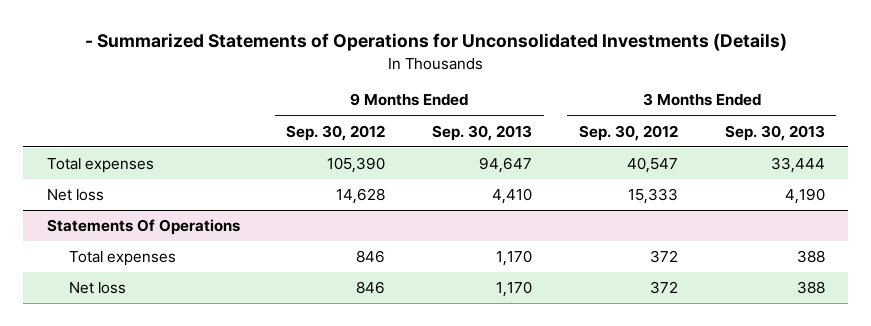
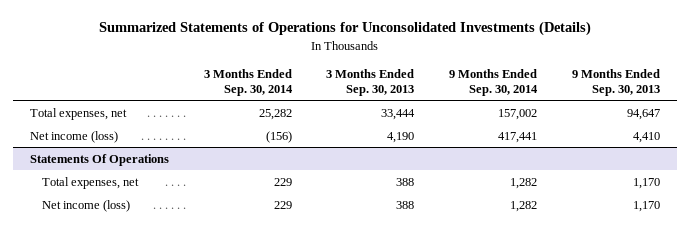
[84,33,787,52] - Summarized Statements of Operations for Unconsolidated Investments (Details) -> [98,21,591,37] Summarized Statements of Operations for Unconsolidated Investments (Details)
[286,124,386,141] Sep. 30, 2012 -> none
[578,124,678,141] Sep. 30, 2012 -> none
none -> [203,68,293,96] 3 Months Ended Sep. 30, 2014
none -> [448,68,538,96] 9 Months Ended Sep. 30, 2014
[46,158,154,174] Total expenses -> [30,107,128,120] Total expenses, net
[46,189,104,202] Net loss -> [30,130,119,143] Net income (loss)
[68,251,176,267] Total expenses -> [42,176,140,189] Total expenses, net
[68,282,126,295] Net loss -> [42,199,131,212] Net income (loss)

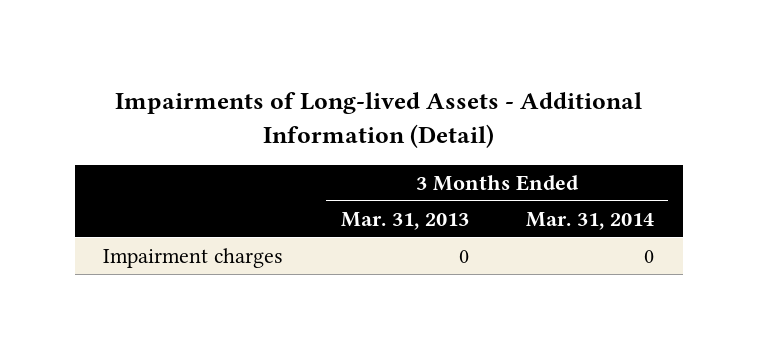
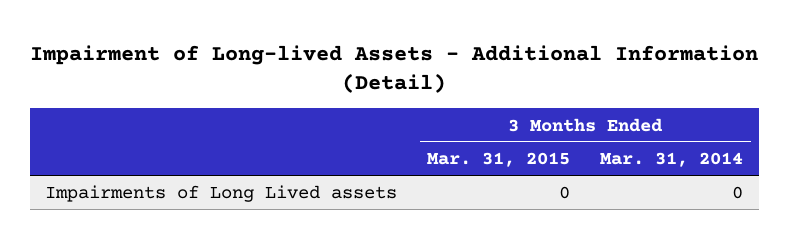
[114,91,642,148] Impairments of Long-lived Assets - Additional Information (Detail) -> [30,44,759,94] Impairment of Long-lived Assets - Additional Information (Detail)
[340,211,469,230] Mar. 31, 2013 -> none
none -> [427,151,571,167] Mar. 31, 2015
[103,248,284,269] Impairment charges -> [44,185,397,203] Impairments of Long Lived assets

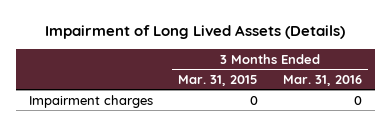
[30,44,759,94] Impairment of Long-lived Assets - Additional Information (Detail) -> [45,25,346,40] Impairment of Long Lived Assets (Details)
[600,151,744,167] Mar. 31, 2014 -> none
none -> [283,75,363,87] Mar. 31, 2016
[44,185,397,203] Impairments of Long Lived assets -> [28,94,153,108] Impairment charges

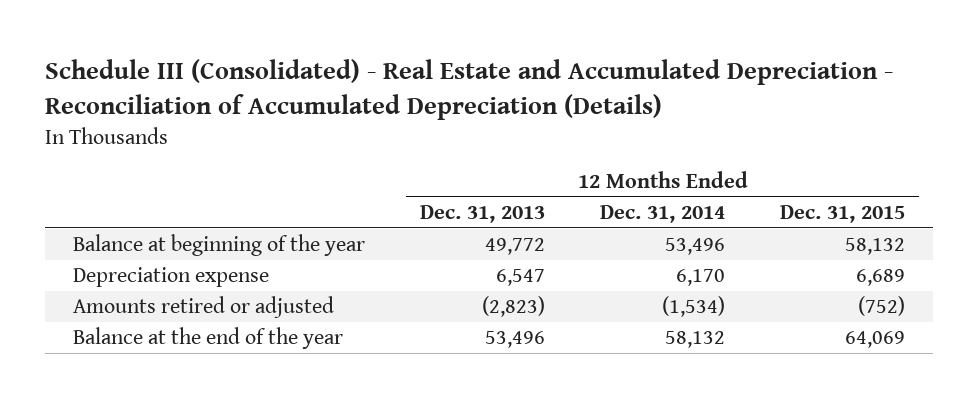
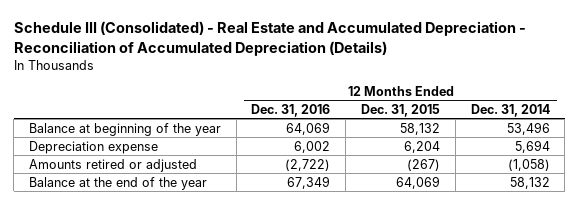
[419,204,545,223] Dec. 31, 2013 -> none
none -> [251,103,331,117] Dec. 31, 2016
[676,269,726,287] 6,170 -> [514,139,550,153] 5,694
[856,269,906,287] 6,689 -> [404,140,441,153] 6,204
[662,296,726,318] (1,534) -> [507,158,550,171] (1,058)
[858,296,906,317] (752) -> [407,158,441,171] (267)

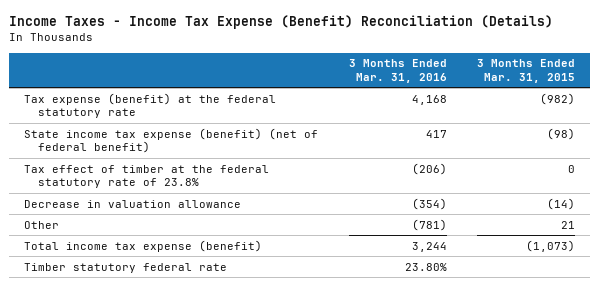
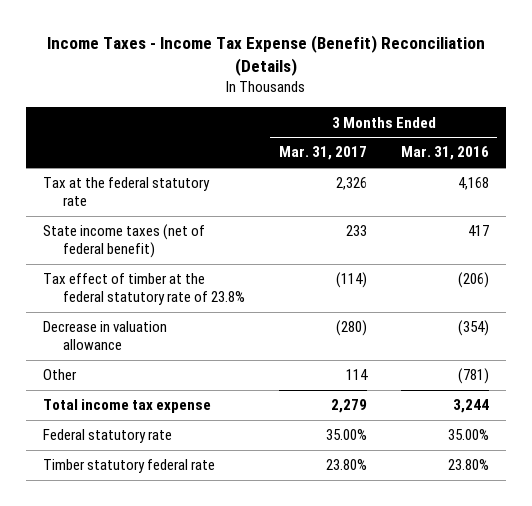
[476,59,575,83] 3 Months Ended Mar. 31, 2015 -> none
none -> [278,146,367,161] Mar. 31, 2017
[24,92,277,119] Tax expense (benefit) at the federal statutory rate -> [42,177,210,207] Tax at the federal statutory rate
[24,127,319,154] State income tax expense (benefit) (net of federal benefit) -> [42,224,205,259] State income taxes (net of federal benefit)
[24,239,263,252] Total income tax expense (benefit) -> [42,399,211,414] Total income tax expense
none -> [42,429,172,444] Federal statutory rate

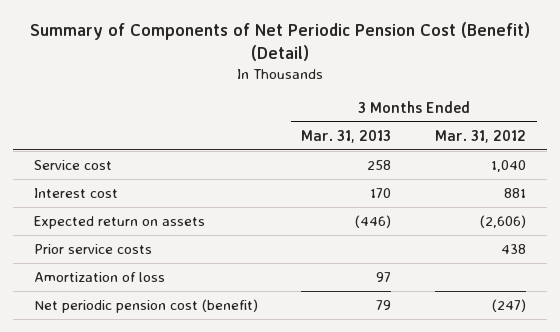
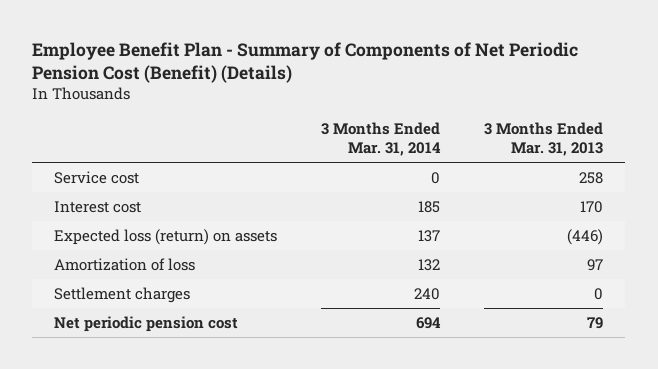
[29,21,530,61] Summary of Components of Net Periodic Pension Cost (Benefit) (Detail) -> [32,41,579,84] Employee Benefit Plan - Summary of Components of Net Periodic Pension Cost (Benefit) (Details)
[434,129,526,143] Mar. 31, 2012 -> none
none -> [321,122,442,157] 3 Months Ended Mar. 31, 2014
[34,244,153,255] Prior service costs -> none
[34,216,206,230] Expected return on assets -> [54,228,278,245] Expected loss (return) on assets
none -> [54,286,191,303] Settlement charges
[34,299,259,314] Net periodic pension cost (benefit) -> [54,315,239,332] Net periodic pension cost

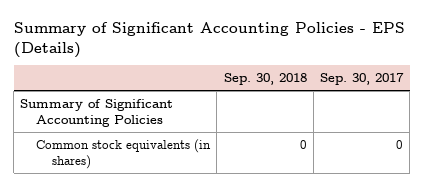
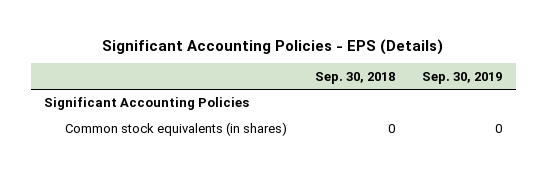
[13,22,405,58] Summary of Significant Accounting Policies - EPS (Details) -> [102,38,444,55] Significant Accounting Policies - EPS (Details)
[320,73,405,86] Sep. 30, 2017 -> none
none -> [422,71,503,84] Sep. 30, 2019
[20,99,174,128] Summary of Significant Accounting Policies -> [44,97,250,111] Significant Accounting Policies

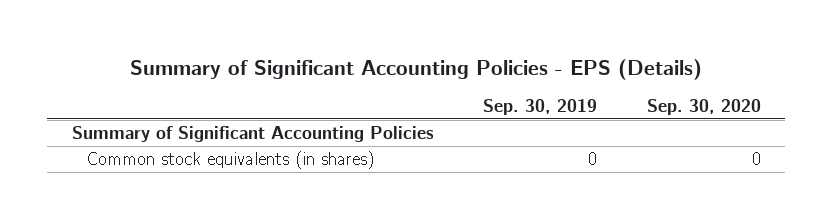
[102,38,444,55] Significant Accounting Policies - EPS (Details) -> [130,58,703,80] Summary of Significant Accounting Policies - EPS (Details)
[314,71,395,84] Sep. 30, 2018 -> none
none -> [646,98,761,115] Sep. 30, 2020
[44,97,250,111] Significant Accounting Policies -> [72,126,435,143] Summary of Significant Accounting Policies

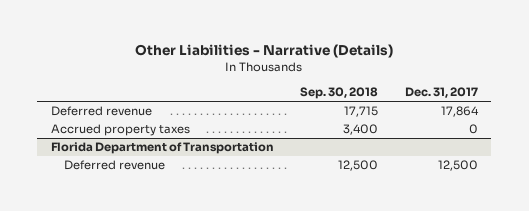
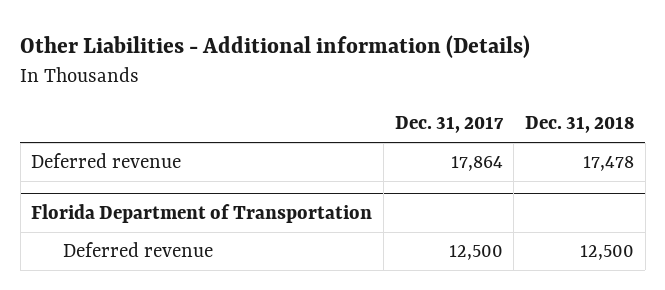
[135,44,394,59] Other Liabilities - Narrative (Details) -> [20,35,531,59] Other Liabilities - Additional information (Details)
[300,87,379,100] Sep. 30, 2018 -> none
none -> [525,115,635,133] Dec. 31, 2018
[50,124,190,137] Accrued property taxes -> none

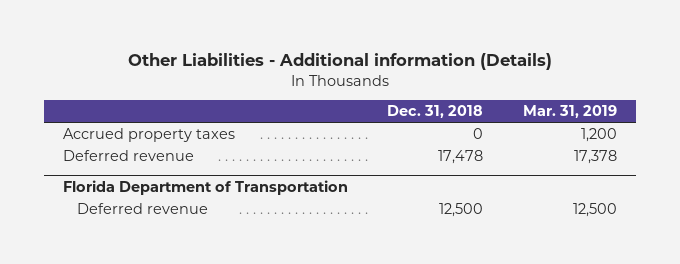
[394,115,504,133] Dec. 31, 2017 -> none
none -> [522,105,617,119] Mar. 31, 2019
none -> [63,128,236,143] Accrued property taxes

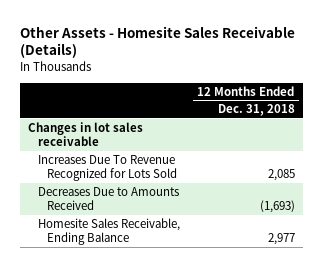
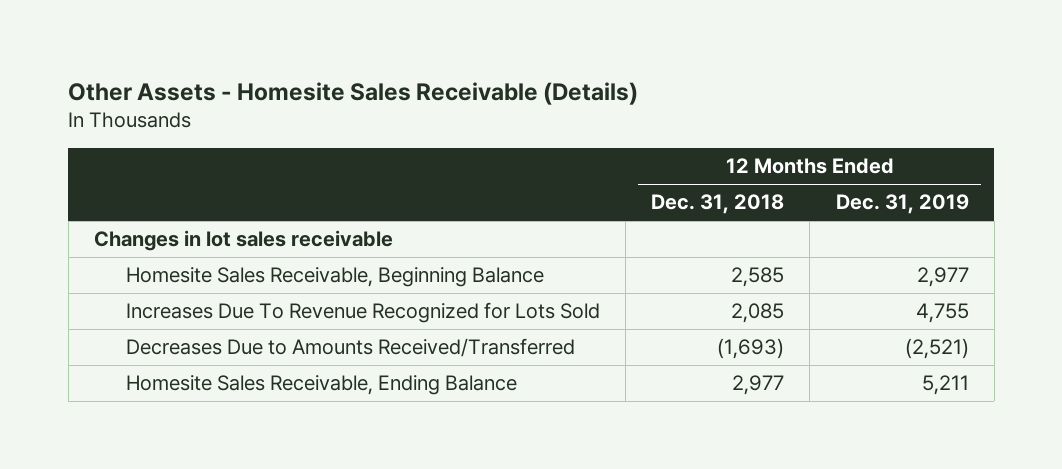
none -> [835,194,969,215] Dec. 31, 2019
none -> [125,267,544,288] Homesite Sales Receivable, Beginning Balance
[37,186,179,211] Decreases Due to Amounts Received -> [125,338,575,358] Decreases Due to Amounts Received/Transferred

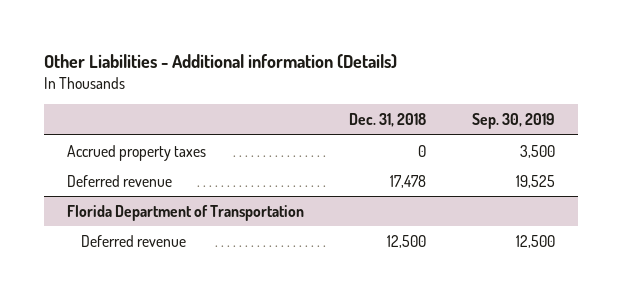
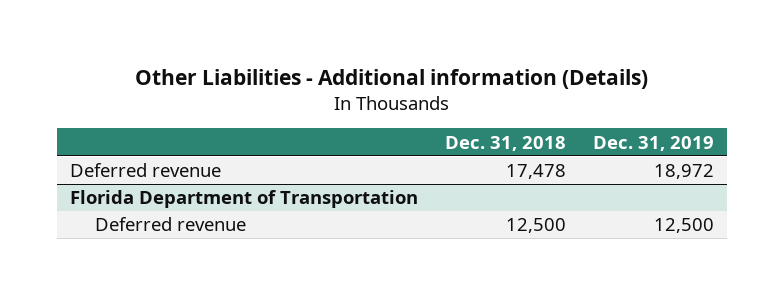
[471,113,555,130] Sep. 30, 2019 -> none
none -> [592,135,714,151] Dec. 31, 2019
[66,144,206,161] Accrued property taxes -> none

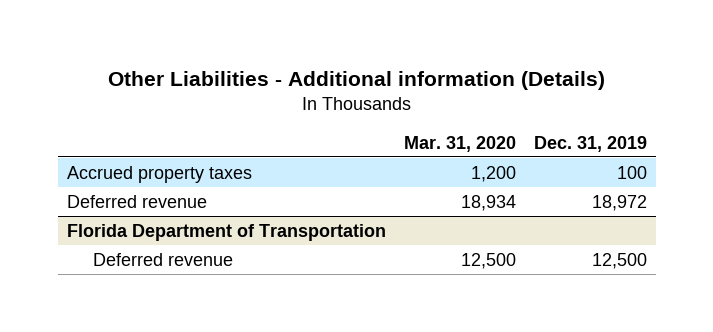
[444,135,566,151] Dec. 31, 2018 -> none
none -> [403,135,516,152] Mar. 31, 2020
none -> [66,165,252,183] Accrued property taxes

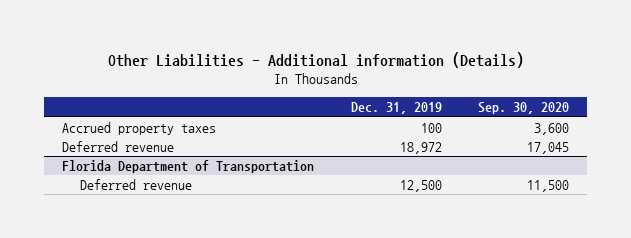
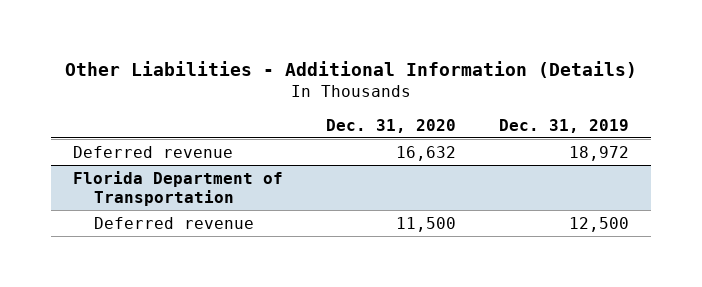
[107,52,524,69] Other Liabilities - Additional information (Details) -> [65,60,638,78] Other Liabilities - Additional Information (Details)
[477,102,569,115] Sep. 30, 2020 -> none
none -> [326,118,457,133] Dec. 31, 2020
[62,122,217,136] Accrued property taxes -> none

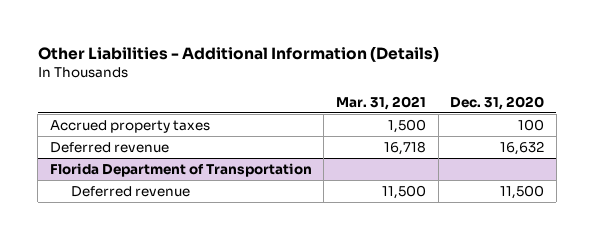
[499,118,630,133] Dec. 31, 2019 -> none
none -> [336,95,427,110] Mar. 31, 2021
none -> [49,119,210,133] Accrued property taxes

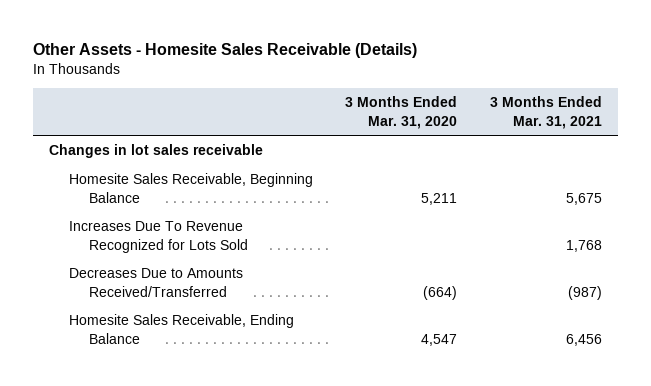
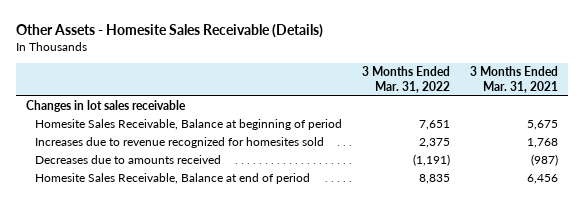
[345,96,458,129] 3 Months Ended Mar. 31, 2020 -> none
none -> [361,65,450,93] 3 Months Ended Mar. 31, 2022
[68,173,313,203] Homesite Sales Receivable, Beginning Balance -> [34,119,342,131] Homesite Sales Receivable, Balance at beginning of period
[68,221,248,253] Increases Due To Revenue Recognized for Lots Sold -> [34,137,324,149] Increases due to revenue recognized for homesites sold
[68,268,243,297] Decreases Due to Amounts Received/Transferred -> [34,155,221,165] Decreases due to amounts received
[68,314,294,344] Homesite Sales Receivable, Ending Balance -> [34,173,310,185] Homesite Sales Receivable, Balance at end of period

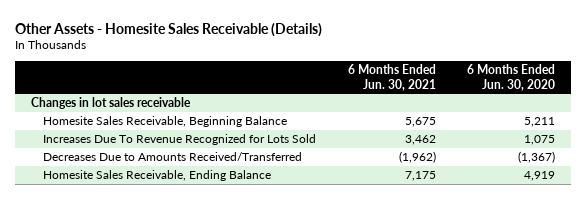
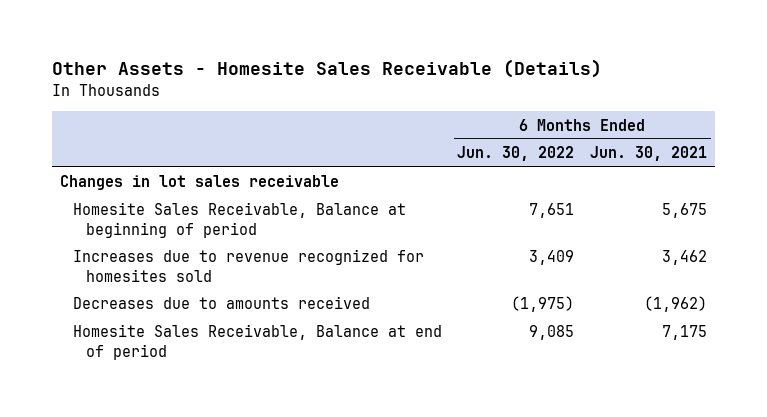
[467,64,556,91] 6 Months Ended Jun. 30, 2020 -> none
none -> [457,146,575,162] Jun. 30, 2022
[43,116,288,128] Homesite Sales Receivable, Beginning Balance -> [72,202,406,239] Homesite Sales Receivable, Balance at beginning of period
[43,134,317,146] Increases Due To Revenue Recognized for Lots Sold -> [72,249,424,283] Increases due to revenue recognized for homesites sold
[43,152,303,162] Decreases Due to Amounts Received/Transferred -> [72,296,370,310] Decreases due to amounts received
[43,170,272,182] Homesite Sales Receivable, Ending Balance -> [72,324,442,361] Homesite Sales Receivable, Balance at end of period

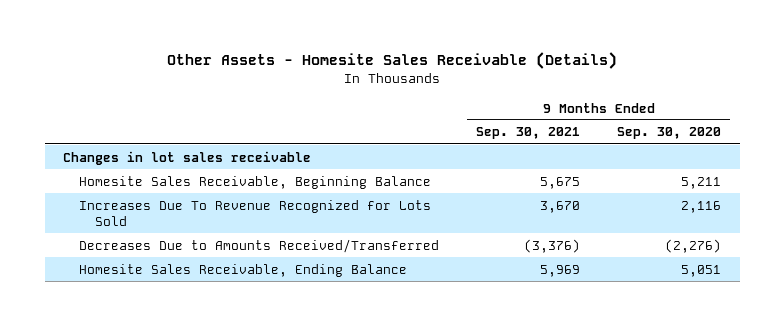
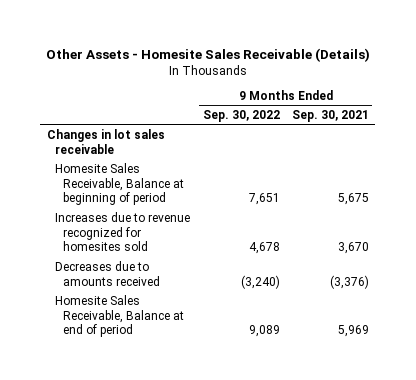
[617,127,722,140] Sep. 30, 2020 -> none
none -> [202,110,280,123] Sep. 30, 2022
[79,175,432,189] Homesite Sales Receivable, Beginning Balance -> [55,162,185,206] Homesite Sales Receivable, Balance at beginning of period
[79,199,432,227] Increases Due To Revenue Recognized for Lots Sold -> [55,211,191,252] Increases due to revenue recognized for homesites sold
[79,238,440,253] Decreases Due to Amounts Received/Transferred -> [55,260,161,286] Decreases due to amounts received
[79,263,408,277] Homesite Sales Receivable, Ending Balance -> [55,294,185,338] Homesite Sales Receivable, Balance at end of period

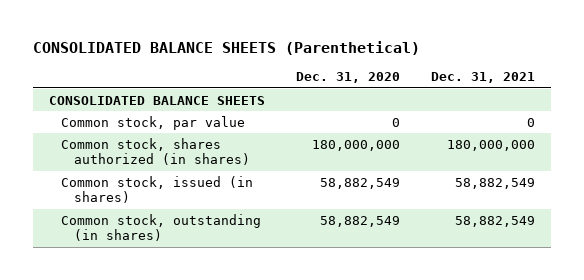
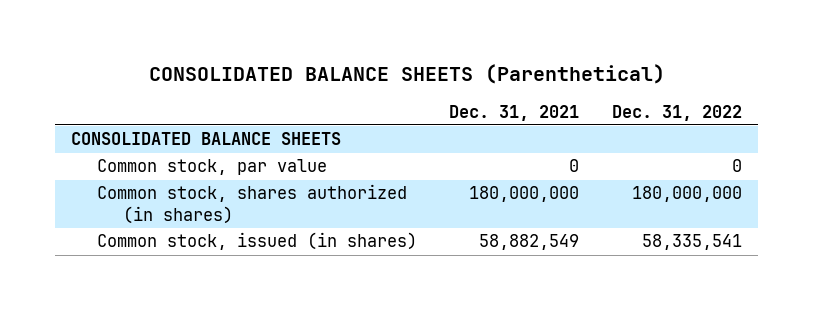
[296,72,401,84] Dec. 31, 2020 -> none
none -> [611,104,742,121] Dec. 31, 2022
[61,213,262,242] Common stock, outstanding (in shares) -> none

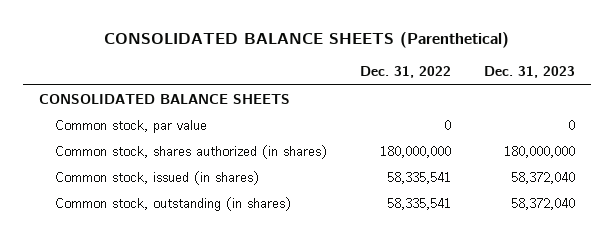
[449,104,580,121] Dec. 31, 2021 -> none
none -> [483,66,575,79] Dec. 31, 2023
none -> [54,196,291,211] Common stock, outstanding (in shares)

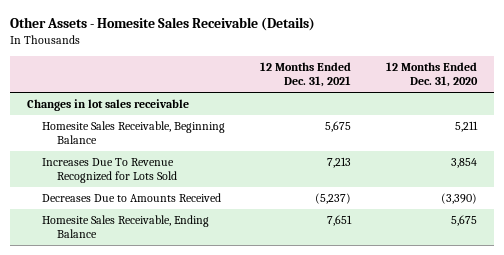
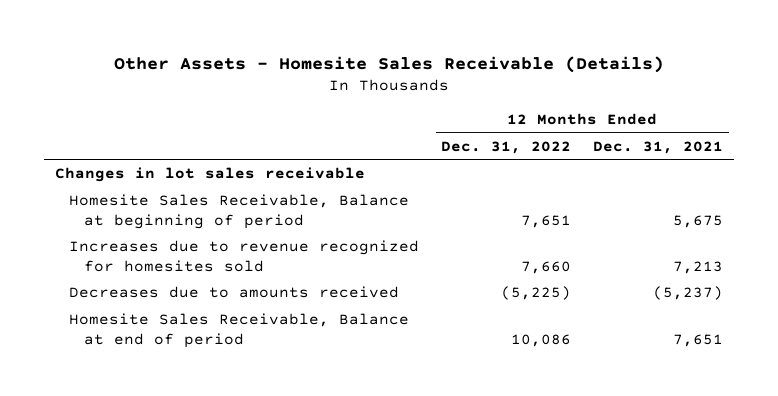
[385,61,478,88] 12 Months Ended Dec. 31, 2020 -> none
none -> [441,140,572,154] Dec. 31, 2022
[42,120,226,145] Homesite Sales Receivable, Beginning Balance -> [69,194,410,229] Homesite Sales Receivable, Balance at beginning of period
[42,157,178,184] Increases Due To Revenue Recognized for Lots Sold -> [69,240,420,272] Increases due to revenue recognized for homesites sold
[42,192,222,202] Decreases Due to Amounts Received -> [69,286,400,299] Decreases due to amounts received
[42,214,210,239] Homesite Sales Receivable, Ending Balance -> [69,313,410,348] Homesite Sales Receivable, Balance at end of period

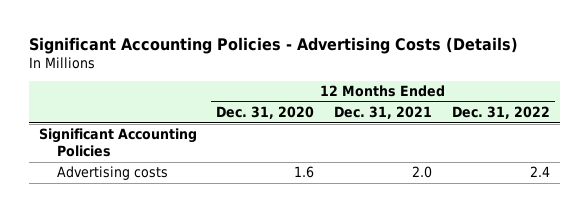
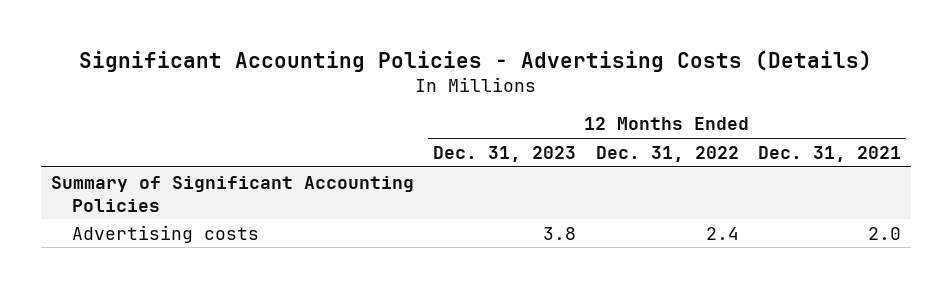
[216,106,315,120] Dec. 31, 2020 -> none
none -> [433,145,577,162] Dec. 31, 2023
[38,128,197,158] Significant Accounting Policies -> [50,175,414,212] Summary of Significant Accounting Policies

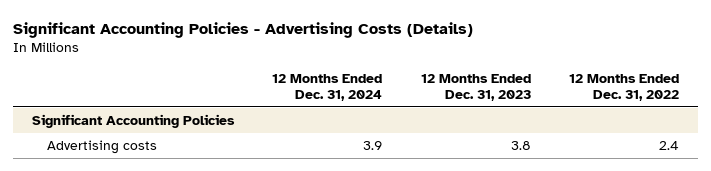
[758,145,902,162] Dec. 31, 2021 -> none
none -> [272,73,383,101] 12 Months Ended Dec. 31, 2024
[50,175,414,212] Summary of Significant Accounting Policies -> [32,114,236,129] Significant Accounting Policies

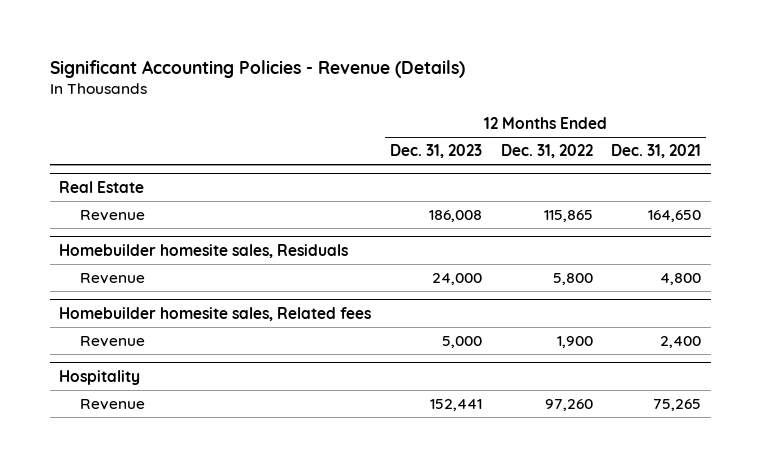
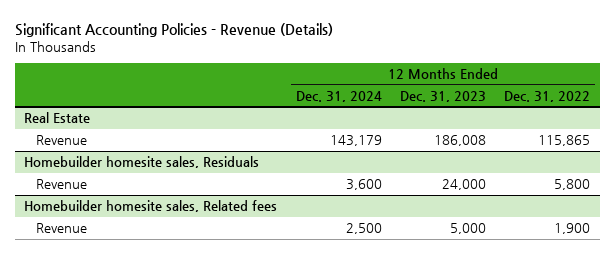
[611,144,702,159] Dec. 31, 2021 -> none
none -> [295,90,382,102] Dec. 31, 2024
[59,370,141,386] Hospitality -> none
[79,399,145,411] Revenue -> none

